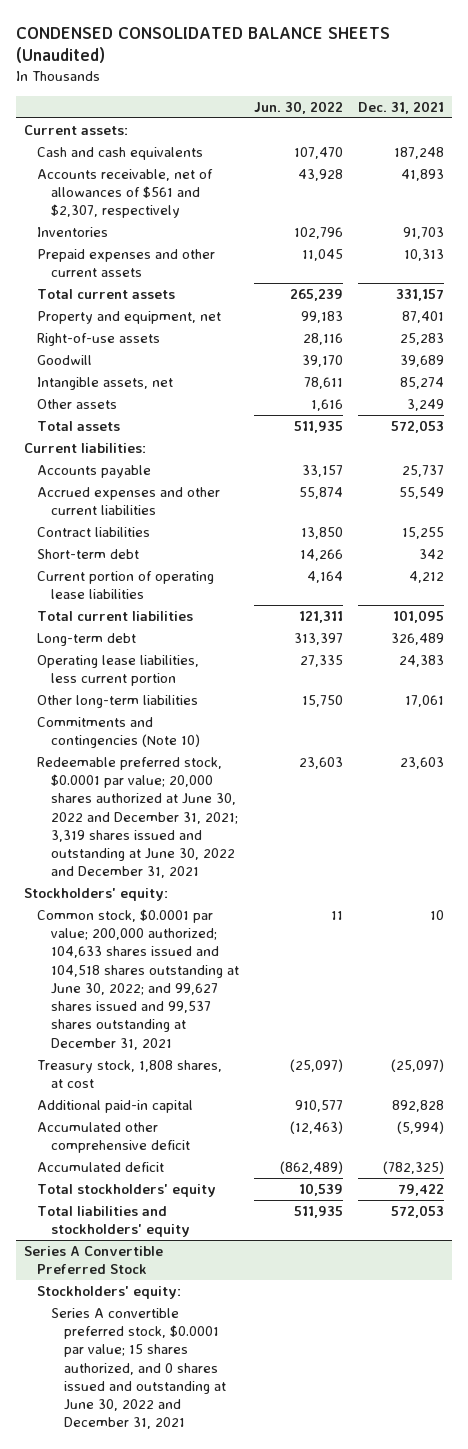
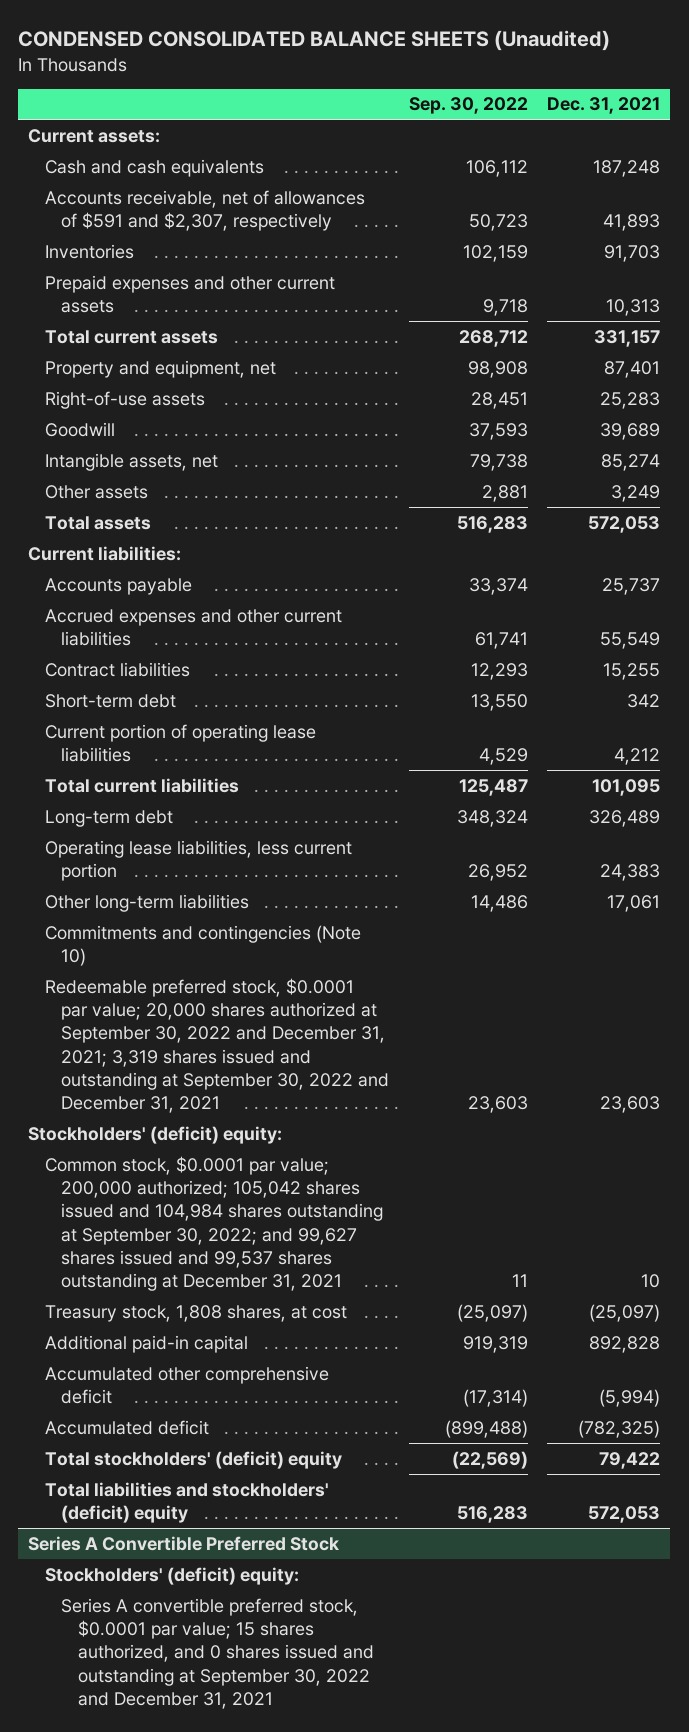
[254,100,344,114] Jun. 30, 2022 -> none
none -> [408,97,528,115] Sep. 30, 2022
[37,168,214,219] Accounts receivable, net of allowances of $561 and $2,307, respectively -> [44,189,365,232] Accounts receivable, net of allowances of $591 and $2,307, respectively
[37,756,238,879] Redeemable preferred stock, $0.0001 par value; 20,000 shares authorized at June 30, 2022 and December 31, 2021; 3,319 shares issued and outstanding at June 30, 2022 and December 31, 2021 -> [44,977,390,1114] Redeemable preferred stock, $0.0001 par value; 20,000 shares authorized at September 30, 2022 and December 31, 2021; 3,319 shares issued and outstanding at September 30, 2022 and December 31, 2021
[23,887,168,901] Stockholders' equity: -> [28,1125,283,1144] Stockholders' (deficit) equity:
[37,908,239,1050] Common stock, $0.0001 par value; 200,000 authorized; 104,633 shares issued and 104,518 shares outstanding at June 30, 2022; and 99,627 shares issued and 99,537 shares outstanding at December 31, 2021 -> [44,1155,384,1292] Common stock, $0.0001 par value; 200,000 authorized; 105,042 shares issued and 104,984 shares outstanding at September 30, 2022; and 99,627 shares issued and 99,537 shares outstanding at December 31, 2021
[37,1183,217,1197] Total stockholders' equity -> [44,1450,342,1469] Total stockholders' (deficit) equity
[37,1205,190,1238] Total liabilities and stockholders' equity -> [44,1481,329,1524] Total liabilities and stockholders' (deficit) equity
[37,1285,182,1299] Stockholders' equity: -> [44,1566,299,1585] Stockholders' (deficit) equity:
[50,1307,227,1430] Series A convertible preferred stock, $0.0001 par value; 15 shares authorized, and 0 shares issued and outstanding at June 30, 2022 and December 31, 2021 -> [61,1597,375,1709] Series A convertible preferred stock, $0.0001 par value; 15 shares authorized, and 0 shares issued and outstanding at September 30, 2022 and December 31, 2021

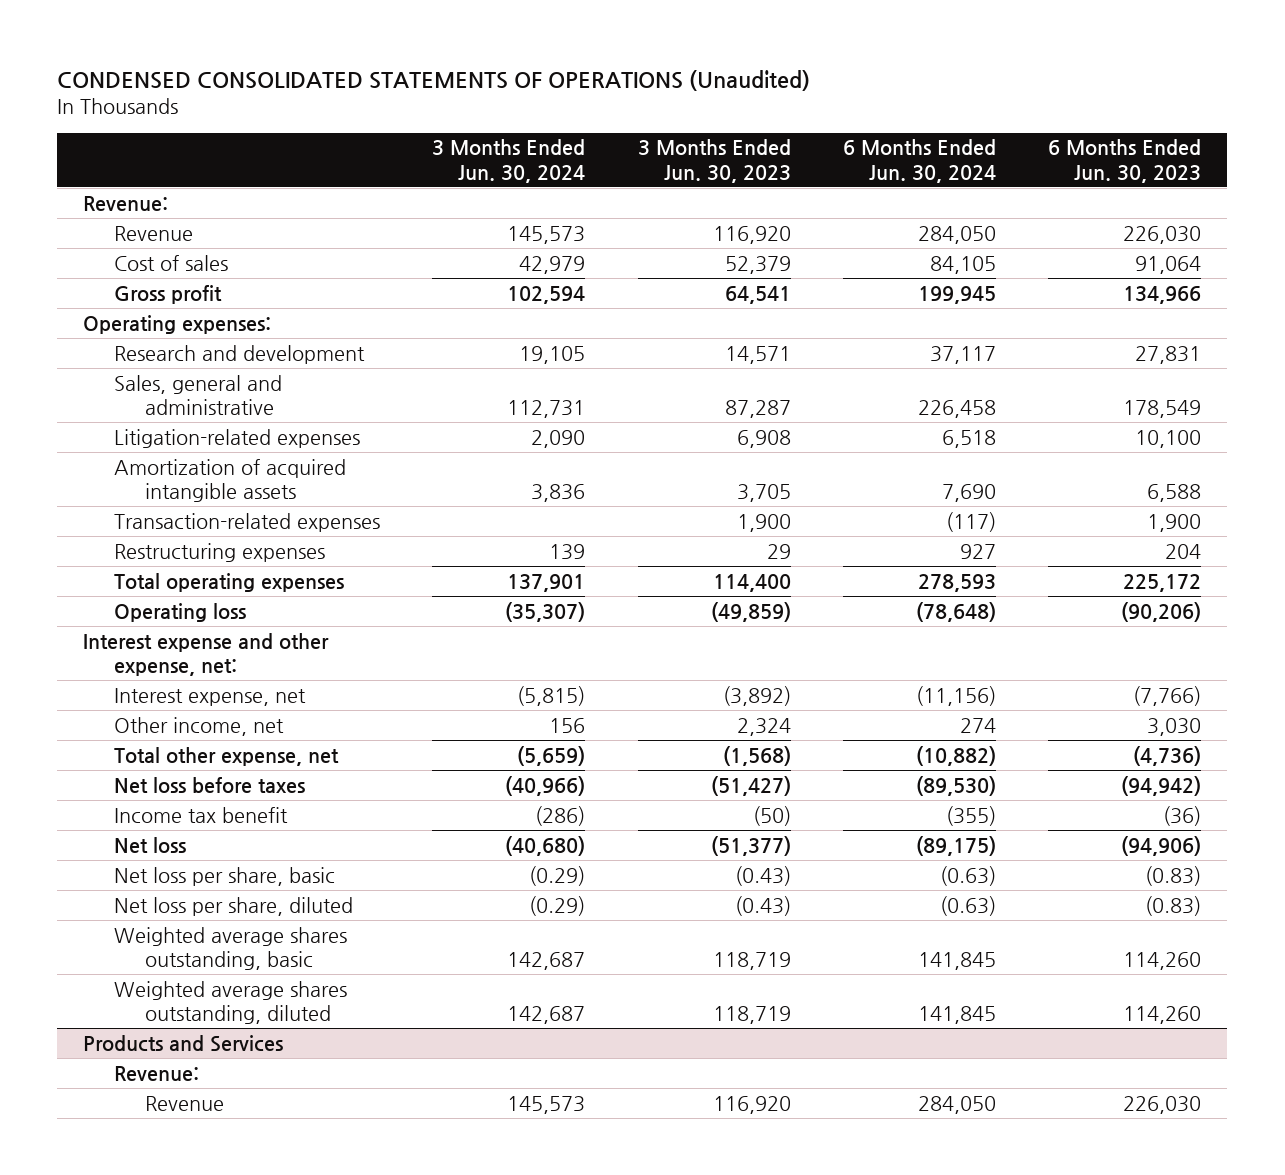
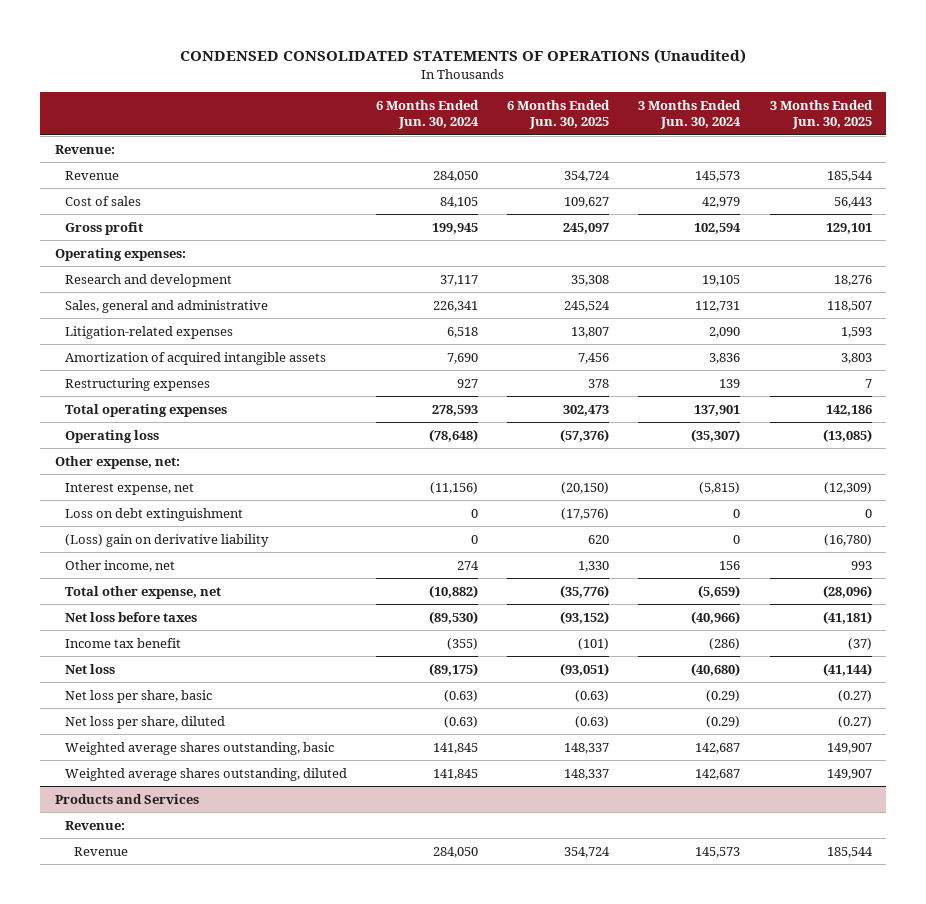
[637,139,791,183] 3 Months Ended Jun. 30, 2023 -> none
[1048,139,1202,183] 6 Months Ended Jun. 30, 2023 -> none
none -> [507,99,611,130] 6 Months Ended Jun. 30, 2025
none -> [769,99,873,130] 3 Months Ended Jun. 30, 2025
[917,399,996,418] 226,458 -> [432,300,478,312] 226,341
[114,512,381,532] Transaction-related expenses -> none
[83,632,330,676] Interest expense and other expense, net: -> [54,455,180,469] Other expense, net:
none -> [64,507,243,521] Loss on debt extinguishment
none -> [64,533,269,547] (Loss) gain on derivative liability

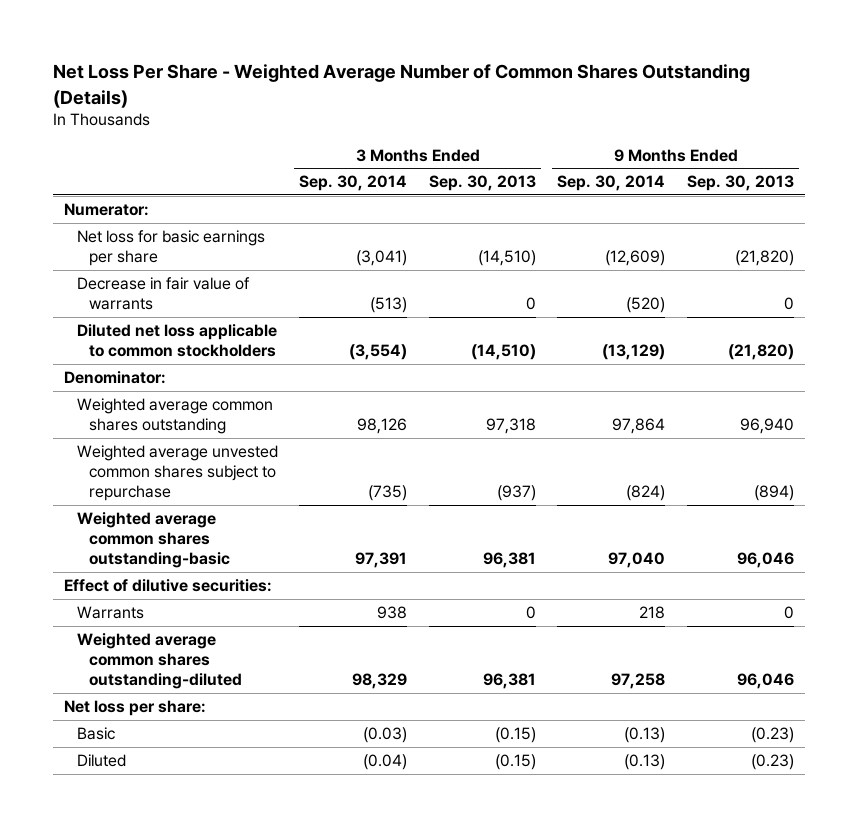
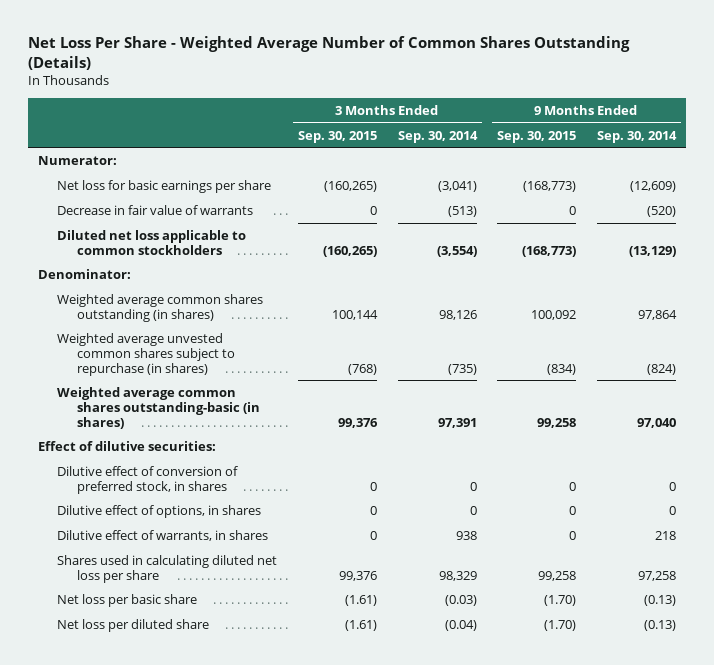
[428,175,536,192] Sep. 30, 2013 -> none
[687,175,795,192] Sep. 30, 2013 -> none
none -> [297,130,377,143] Sep. 30, 2015
none -> [497,130,577,143] Sep. 30, 2015
[76,398,273,435] Weighted average common shares outstanding -> [57,293,264,322] Weighted average common shares outstanding (in shares)
[76,445,278,502] Weighted average unvested common shares subject to repurchase -> [57,332,235,376] Weighted average unvested common shares subject to repurchase (in shares)
[76,512,231,569] Weighted average common shares outstanding-basic -> [57,386,260,429] Weighted average common shares outstanding-basic (in shares)
[64,700,207,717] Net loss per share: -> none
none -> [57,465,239,494] Dilutive effect of conversion of preferred stock, in shares
none -> [57,504,262,518] Dilutive effect of options, in shares
[76,606,144,620] Warrants -> [57,529,269,541] Dilutive effect of warrants, in shares
[76,633,243,690] Weighted average common shares outstanding-diluted -> [57,554,278,583] Shares used in calculating diluted net loss per share
[76,727,115,741] Basic -> [57,593,198,607] Net loss per basic share
[76,754,126,768] Diluted -> [57,618,210,632] Net loss per diluted share

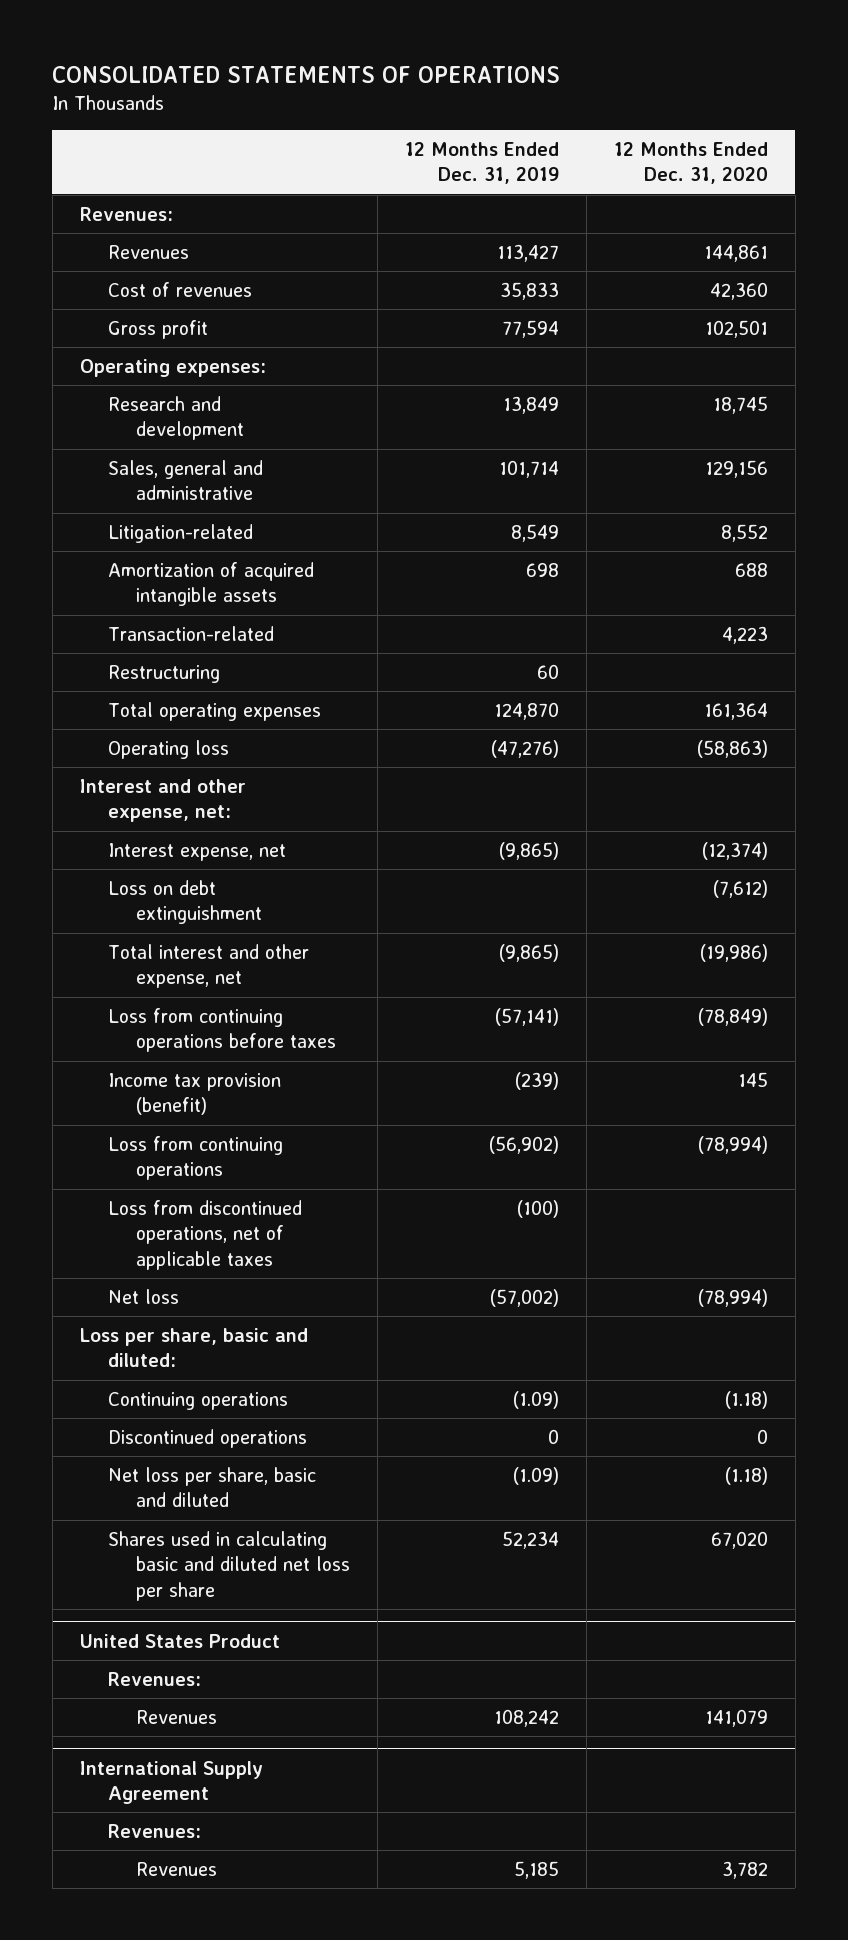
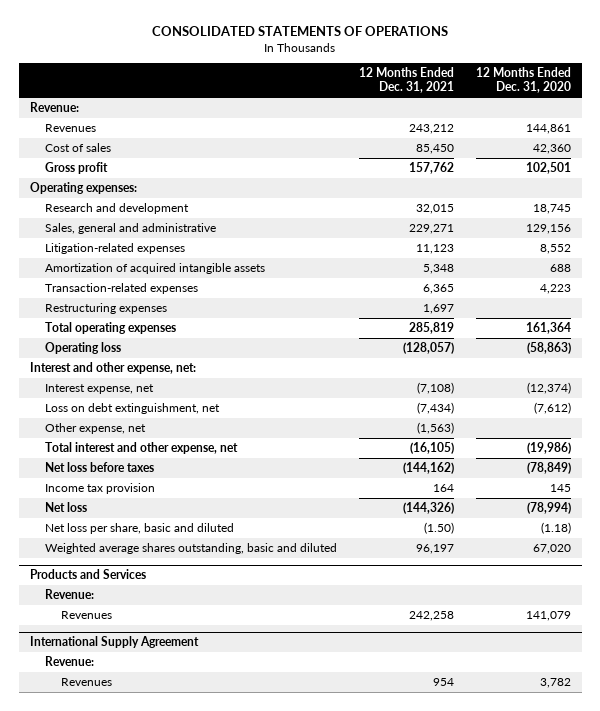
[405,141,560,185] 12 Months Ended Dec. 31, 2019 -> none
none -> [358,67,454,94] 12 Months Ended Dec. 31, 2021
[79,206,173,221] Revenues: -> [29,101,79,112] Revenue:
[108,281,253,297] Cost of revenues -> [45,142,112,152] Cost of sales
[108,523,254,543] Litigation-related -> [45,242,186,254] Litigation-related expenses
[108,625,275,641] Transaction-related -> [45,282,199,294] Transaction-related expenses
[108,664,221,683] Restructuring -> [45,302,168,314] Restructuring expenses
[108,879,263,925] Loss on debt extinguishment -> [45,402,221,414] Loss on debt extinguishment, net
none -> [45,422,147,434] Other expense, net
[108,1135,284,1181] Loss from continuing operations -> none
[108,1199,303,1270] Loss from discontinued operations, net of applicable taxes -> none
[108,1007,337,1053] Loss from continuing operations before taxes -> [45,461,155,472] Net loss before taxes
[108,1072,282,1116] Income tax provision (benefit) -> [45,482,156,494] Income tax provision
[79,1327,308,1368] Loss per share, basic and diluted: -> none
[108,1391,289,1410] Continuing operations -> none
[108,1428,308,1448] Discontinued operations -> none
[79,1633,280,1648] United States Product -> none
[108,1530,351,1601] Shares used in calculating basic and diluted net loss per share -> [45,542,338,554] Weighted average shares outstanding, basic and diluted
none -> [29,569,146,580] Products and Services
[108,1671,202,1686] Revenues: -> [45,588,95,599] Revenue:
[108,1823,202,1838] Revenues: -> [45,655,95,666] Revenue:

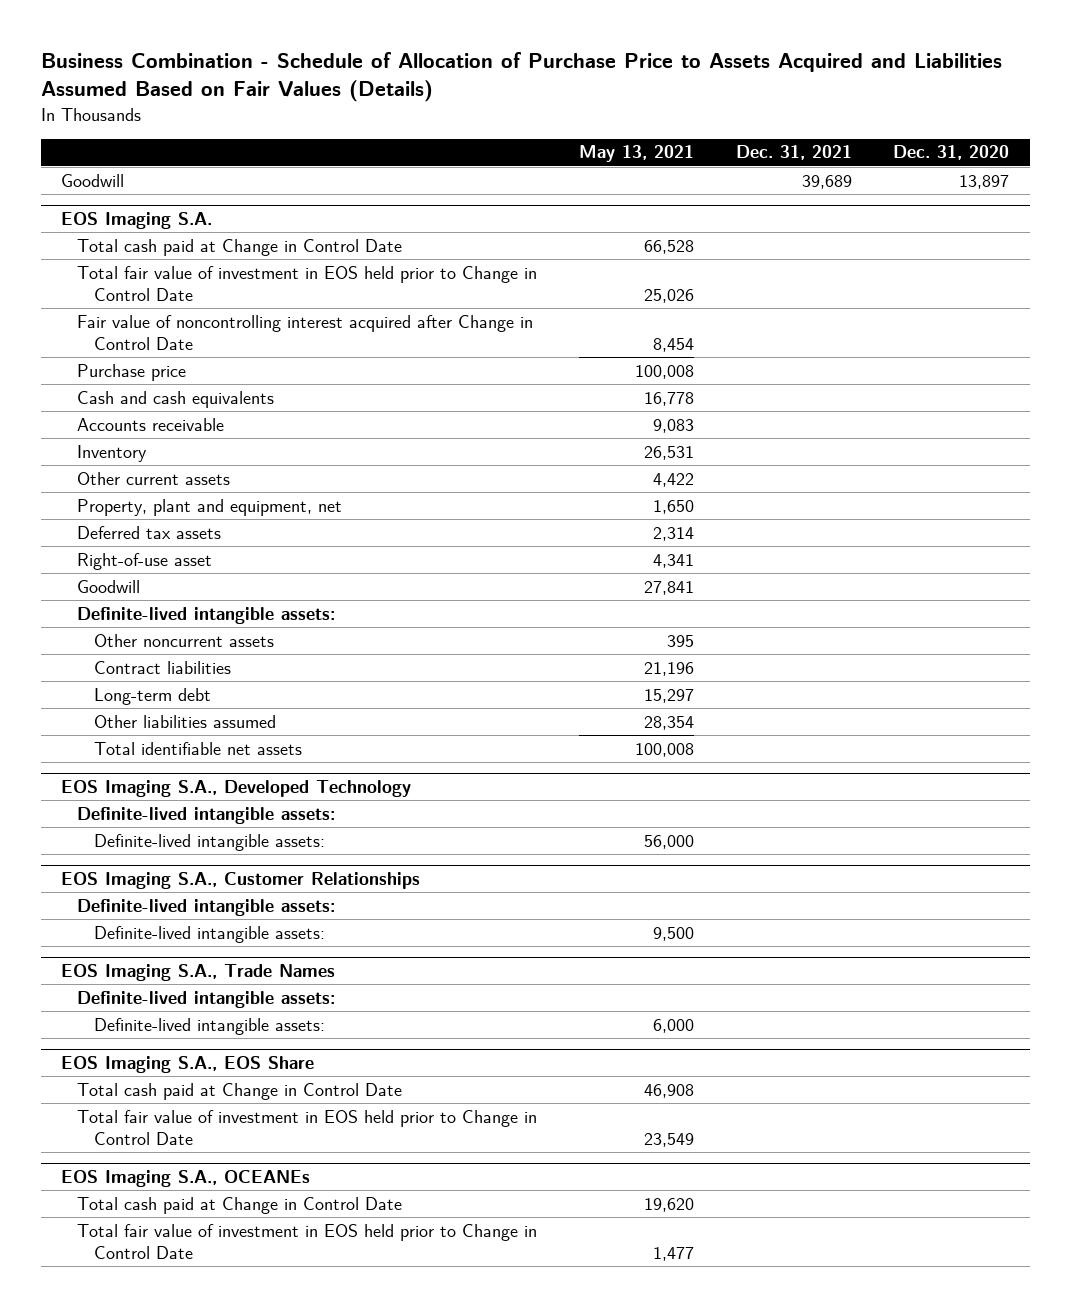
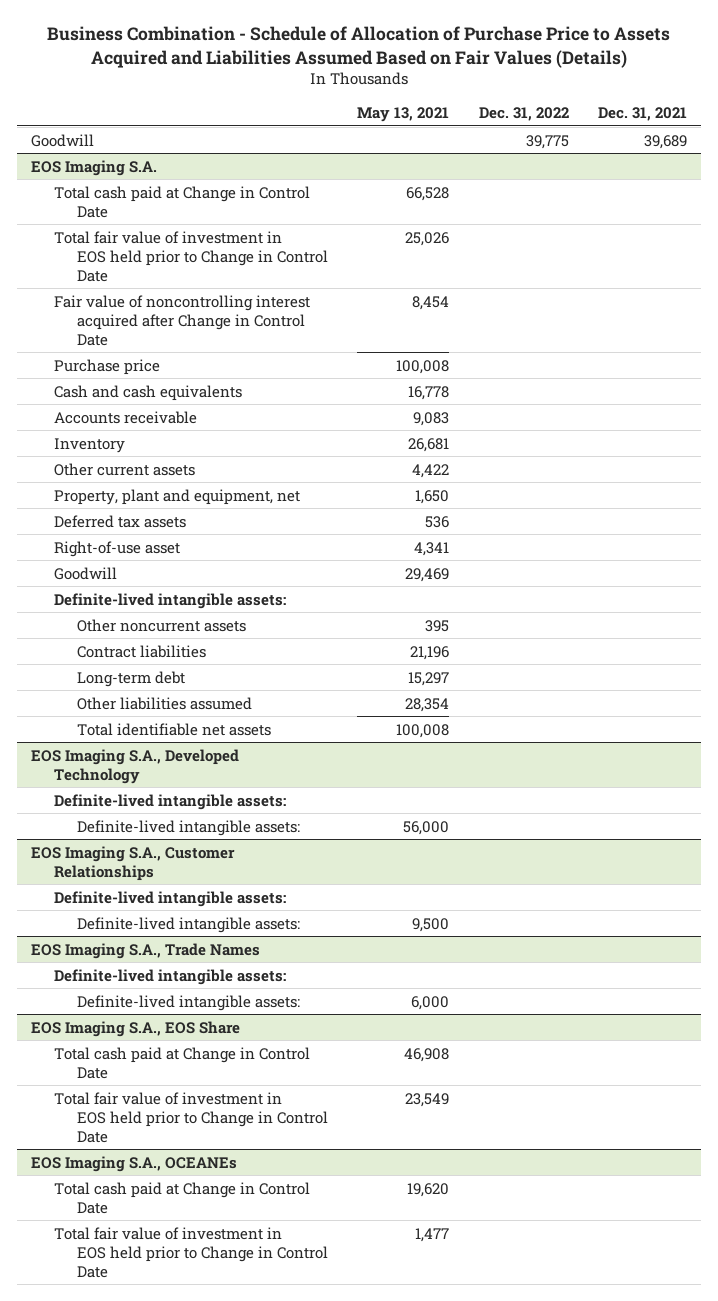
[893,145,1010,161] Dec. 31, 2020 -> none
none -> [478,106,569,121] Dec. 31, 2022
[644,445,695,460] 26,531 -> [408,437,450,452] 26,681
[653,526,695,541] 2,314 -> [425,515,450,528] 536
[644,580,695,595] 27,841 -> [405,567,450,582] 29,469

